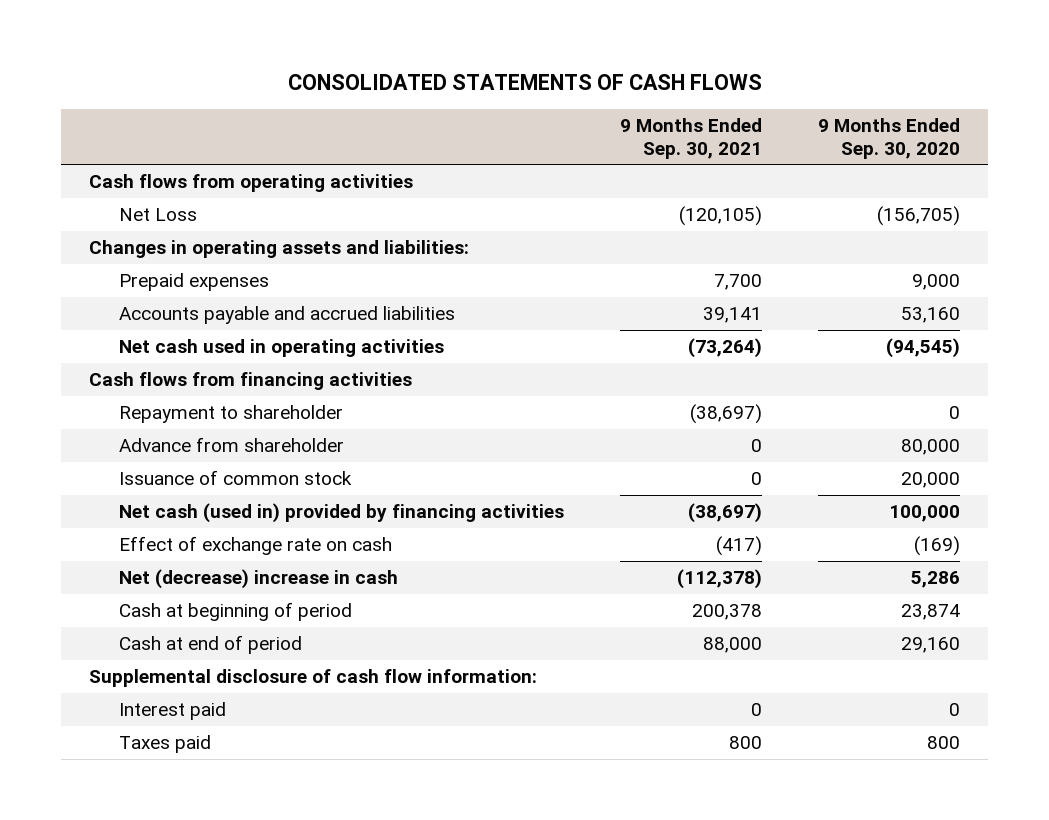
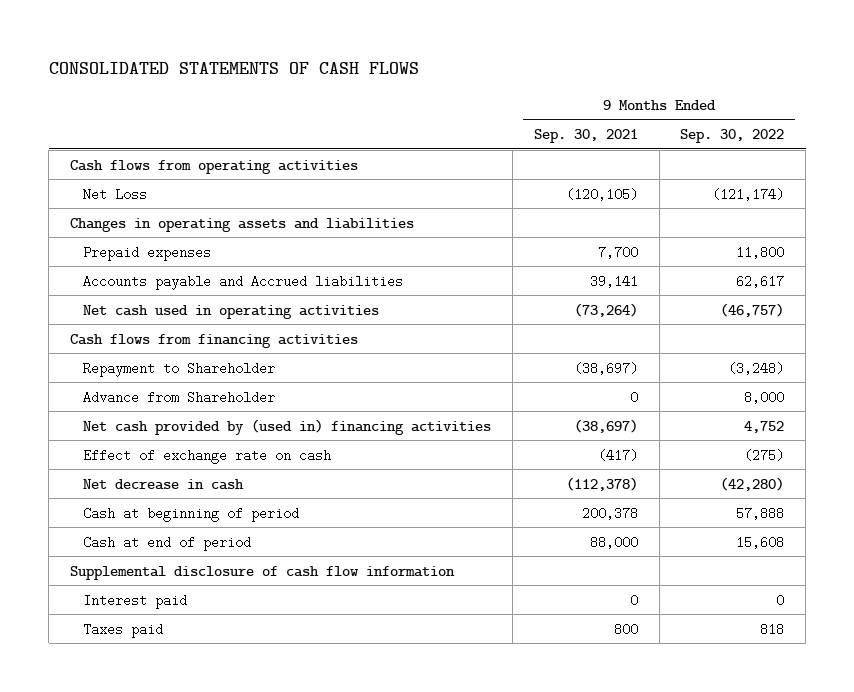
[817,118,960,159] 9 Months Ended Sep. 30, 2020 -> none
none -> [680,128,785,143] Sep. 30, 2022
[89,239,470,258] Changes in operating assets and liabilities: -> [69,217,414,232] Changes in operating assets and liabilities
[118,305,455,324] Accounts payable and accrued liabilities -> [82,274,403,290] Accounts payable and Accrued liabilities
[118,469,352,485] Issuance of common stock -> none
[118,404,343,423] Repayment to shareholder -> [82,361,275,377] Repayment to Shareholder
[118,436,344,452] Advance from shareholder -> [82,390,275,404] Advance from Shareholder
[118,502,564,523] Net cash (used in) provided by financing activities -> [82,418,491,435] Net cash provided by (used in) financing activities
[118,568,398,589] Net (decrease) increase in cash -> [82,478,244,490] Net decrease in cash
[89,668,538,687] Supplemental disclosure of cash flow information: -> [69,565,455,580] Supplemental disclosure of cash flow information

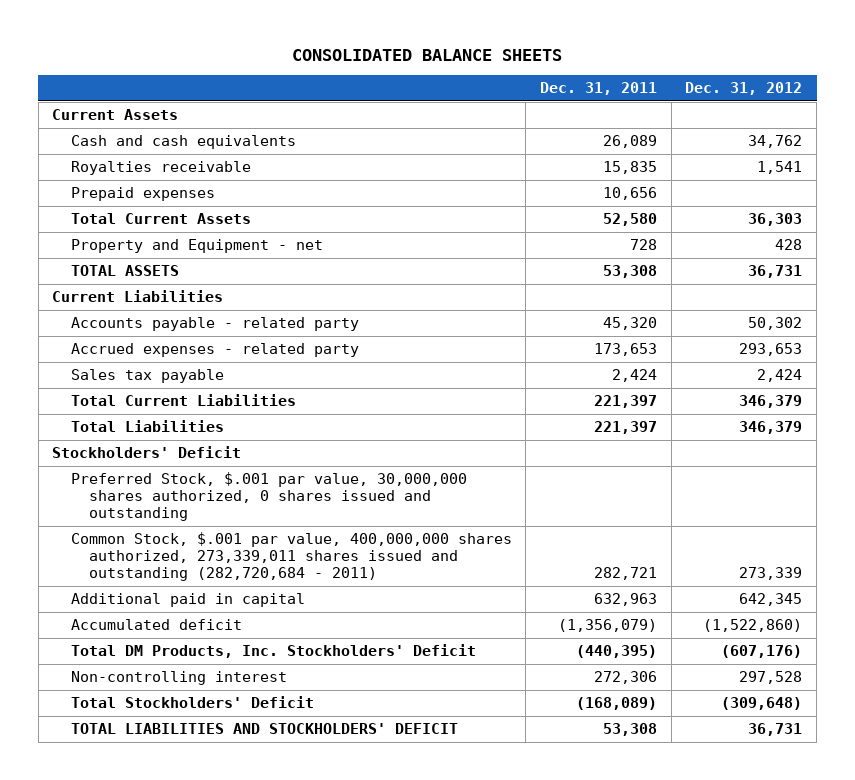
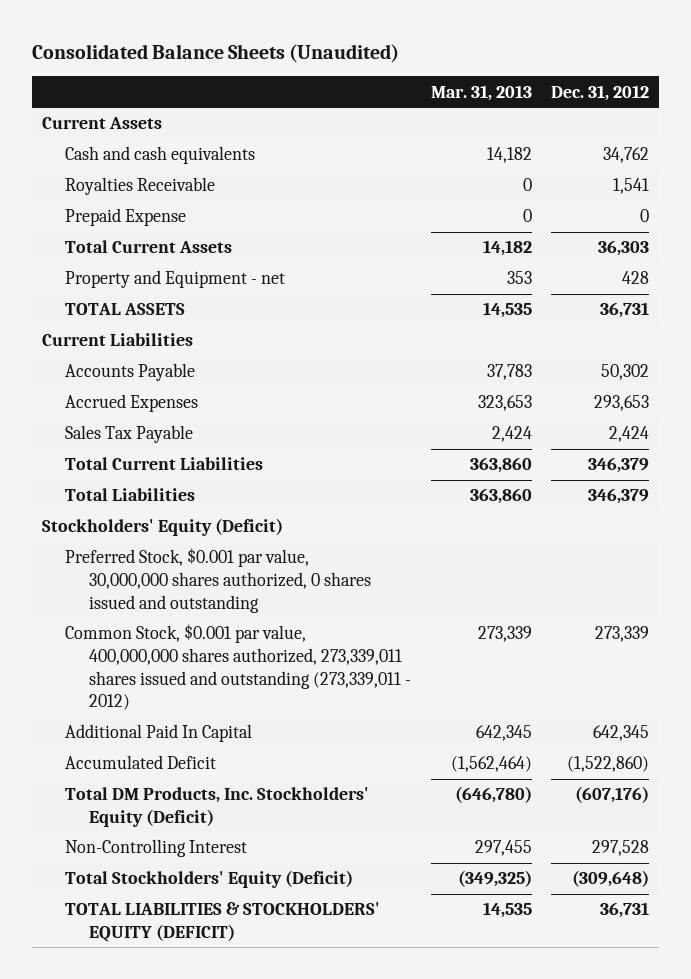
[292,48,563,61] CONSOLIDATED BALANCE SHEETS -> [31,43,399,63] Consolidated Balance Sheets (Unaudited)
[540,82,658,96] Dec. 31, 2011 -> none
none -> [430,84,532,101] Mar. 31, 2013
[70,187,215,202] Prepaid expenses -> none
[70,161,251,176] Royalties receivable -> [65,177,216,196] Royalties Receivable
none -> [65,208,187,227] Prepaid Expense
[70,317,359,332] Accounts payable - related party -> [65,363,196,382] Accounts Payable
[70,343,359,358] Accrued expenses - related party -> [65,394,199,413] Accrued Expenses
[70,369,224,384] Sales tax payable -> [65,425,194,444] Sales Tax Payable
[52,446,242,459] Stockholders' Deficit -> [41,518,283,537] Stockholders' Equity (Deficit)
[70,472,467,522] Preferred Stock, $.001 par value, 30,000,000 shares authorized, 0 shares issued and outstanding -> [65,548,371,613] Preferred Stock, $0.001 par value, 30,000,000 shares authorized, 0 shares issued and outstanding
[70,532,512,582] Common Stock, $.001 par value, 400,000,000 shares authorized, 273,339,011 shares issued and outstanding (282,720,684 - 2011) -> [65,624,411,711] Common Stock, $0.001 par value, 400,000,000 shares authorized, 273,339,011 shares issued and outstanding (273,339,011 - 2012)
[70,593,305,608] Additional paid in capital -> [65,724,253,743] Additional Paid In Capital
[70,619,242,631] Accumulated deficit -> [65,755,217,770] Accumulated Deficit
[70,644,476,659] Total DM Products, Inc. Stockholders' Deficit -> [65,787,370,828] Total DM Products, Inc. Stockholders' Equity (Deficit)
[70,671,287,686] Non-controlling interest -> [65,839,248,858] Non-Controlling Interest
[70,696,314,709] Total Stockholders' Deficit -> [65,870,354,889] Total Stockholders' Equity (Deficit)
[70,723,458,735] TOTAL LIABILITIES AND STOCKHOLDERS' DEFICIT -> [65,902,381,943] TOTAL LIABILITIES & STOCKHOLDERS' EQUITY (DEFICIT)

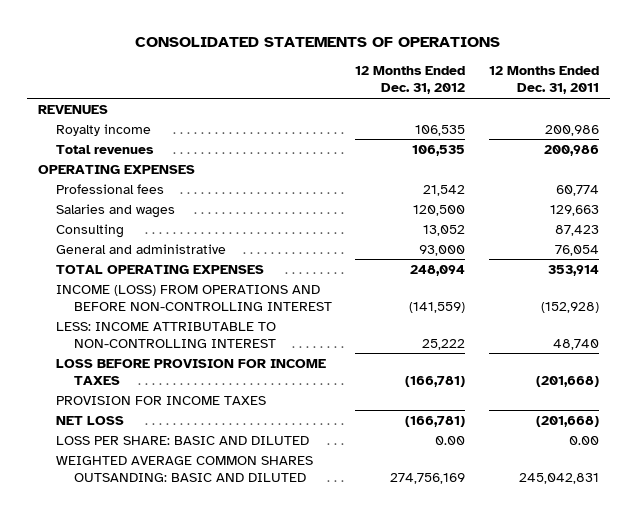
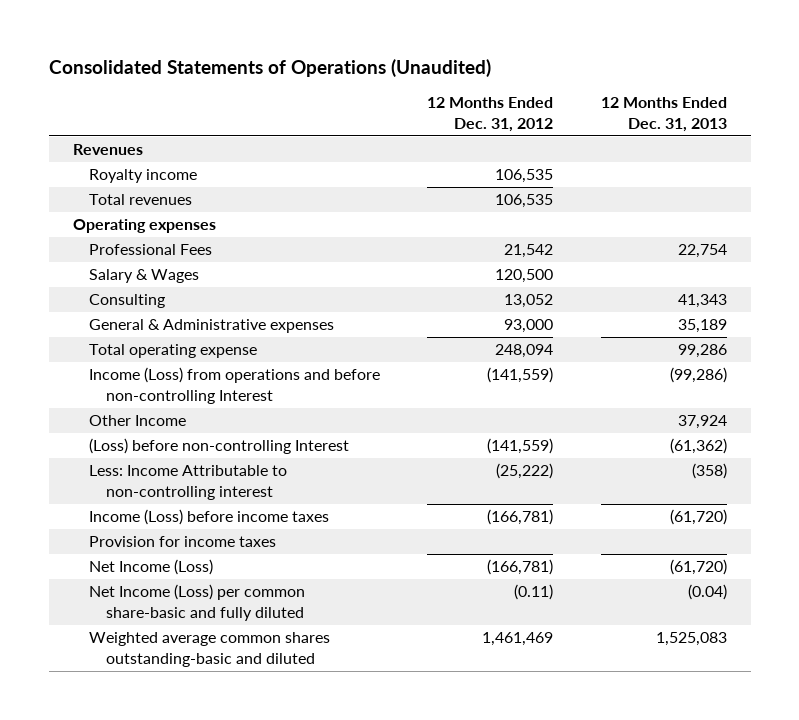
[135,37,501,48] CONSOLIDATED STATEMENTS OF OPERATIONS -> [48,58,491,77] Consolidated Statements of Operations (Unaudited)
[488,66,599,95] 12 Months Ended Dec. 31, 2011 -> none
none -> [600,97,727,132] 12 Months Ended Dec. 31, 2013
[38,104,109,114] REVENUES -> [72,144,143,156] Revenues
[38,164,196,174] OPERATING EXPENSES -> [72,219,216,234] Operating expenses
[56,183,165,194] Professional fees -> [89,244,213,256] Professional Fees
[56,203,176,218] Salaries and wages -> [89,269,200,284] Salary & Wages
[56,243,227,254] General and administrative -> [89,319,335,334] General & Administrative expenses
[56,264,265,274] TOTAL OPERATING EXPENSES -> [89,344,258,359] Total operating expense
none -> [89,367,381,404] Income (Loss) from operations and before non-controlling Interest
none -> [89,415,187,427] Other Income
[56,284,333,311] INCOME (LOSS) FROM OPERATIONS AND BEFORE NON-CONTROLLING INTEREST -> [89,438,350,455] (Loss) before non-controlling Interest
[56,321,277,348] LESS: INCOME ATTRIBUTABLE TO NON-CONTROLLING INTEREST -> [89,465,288,500] Less: Income Attributable to non-controlling interest
[422,338,466,350] 25,222 -> [496,463,554,480] (25,222)
[56,358,327,385] LOSS BEFORE PROVISION FOR INCOME TAXES -> [89,509,330,526] Income (Loss) before income taxes
[56,395,267,405] PROVISION FOR INCOME TAXES -> [89,536,277,548] Provision for income taxes
[56,415,125,425] NET LOSS -> [89,559,214,576] Net Income (Loss)
[56,435,310,445] LOSS PER SHARE: BASIC AND DILUTED -> [89,584,306,621] Net Income (Loss) per common share-basic and fully diluted
[435,435,466,445] 0.00 -> [514,584,554,601] (0.11)
[56,455,314,482] WEIGHTED AVERAGE COMMON SHARES OUTSANDING: BASIC AND DILUTED -> [89,632,331,667] Weighted average common shares outstanding-basic and diluted
[390,472,466,484] 274,756,169 -> [482,632,554,647] 1,461,469

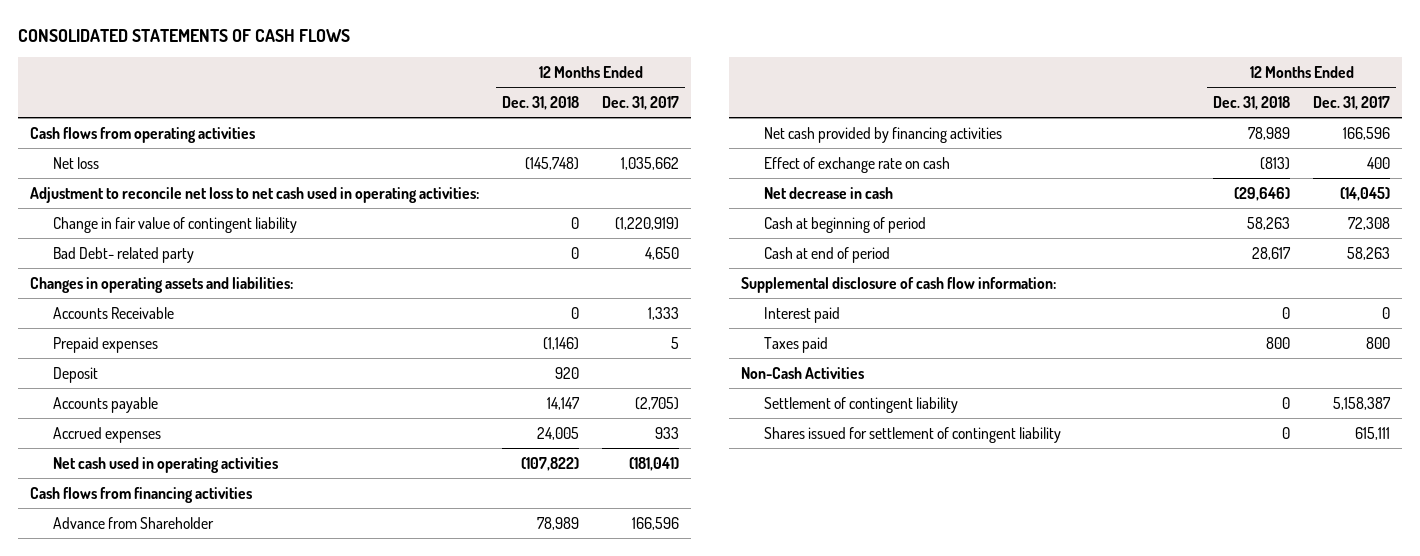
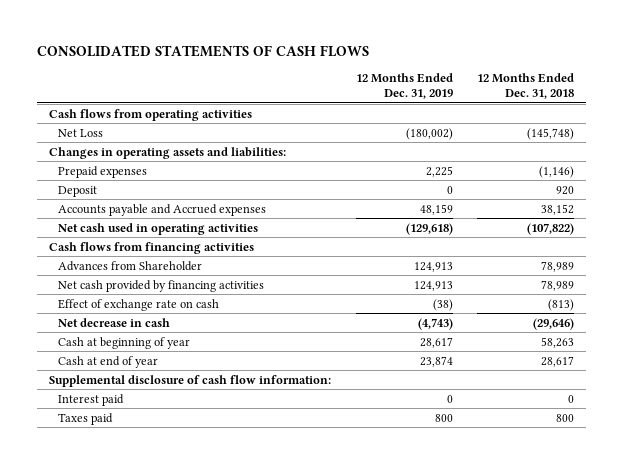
[602,95,680,110] Dec. 31, 2017 -> none
none -> [355,73,453,100] 12 Months Ended Dec. 31, 2019
[29,186,479,203] Adjustment to reconcile net loss to net cash used in operating activities: -> none
[53,216,298,233] Change in fair value of contingent liability -> none
[53,246,195,263] Bad Debt- related party -> none
[53,156,100,169] Net loss -> [58,128,104,137] Net Loss
[53,306,175,319] Accounts Receivable -> none
[53,396,159,413] Accounts payable -> none
[53,426,162,443] Accrued expenses -> none
none -> [58,203,267,216] Accounts payable and Accrued expenses
[53,516,215,529] Advance from Shareholder -> [58,260,203,271] Advances from Shareholder
[764,216,927,233] Cash at beginning of period -> [58,336,191,349] Cash at beginning of year
[764,246,891,263] Cash at end of period -> [58,355,159,368] Cash at end of year
[740,366,864,379] Non-Cash Activities -> none
[764,396,959,413] Settlement of contingent liability -> none
[764,426,1062,443] Shares issued for settlement of contingent liability -> none

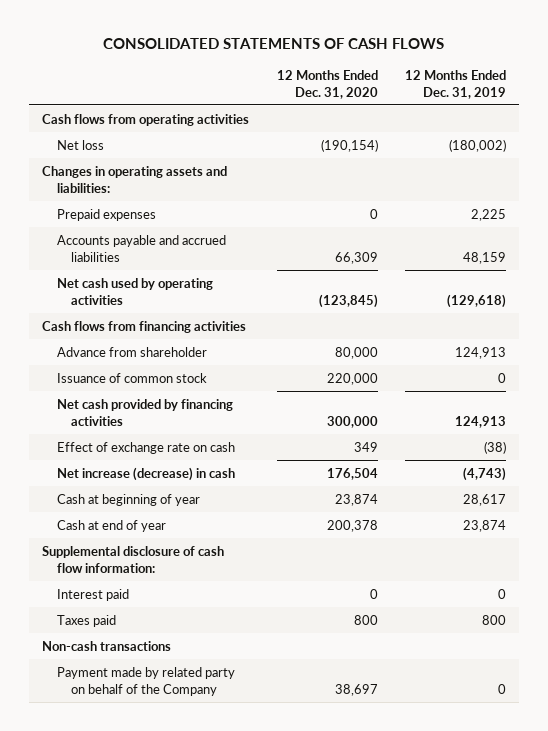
[476,73,574,100] 12 Months Ended Dec. 31, 2018 -> none
none -> [276,69,378,99] 12 Months Ended Dec. 31, 2020
[58,128,104,137] Net Loss -> [56,139,104,150] Net loss
[58,185,98,197] Deposit -> none
[58,203,267,216] Accounts payable and Accrued expenses -> [56,234,226,262] Accounts payable and accrued liabilities
[58,222,259,235] Net cash used in operating activities -> [56,277,213,305] Net cash used by operating activities
[58,260,203,271] Advances from Shareholder -> [56,346,207,357] Advance from shareholder
none -> [56,372,207,383] Issuance of common stock
[58,317,171,327] Net decrease in cash -> [56,466,235,481] Net increase (decrease) in cash
none -> [42,640,172,651] Non-cash transactions
none -> [56,666,235,696] Payment made by related party on behalf of the Company

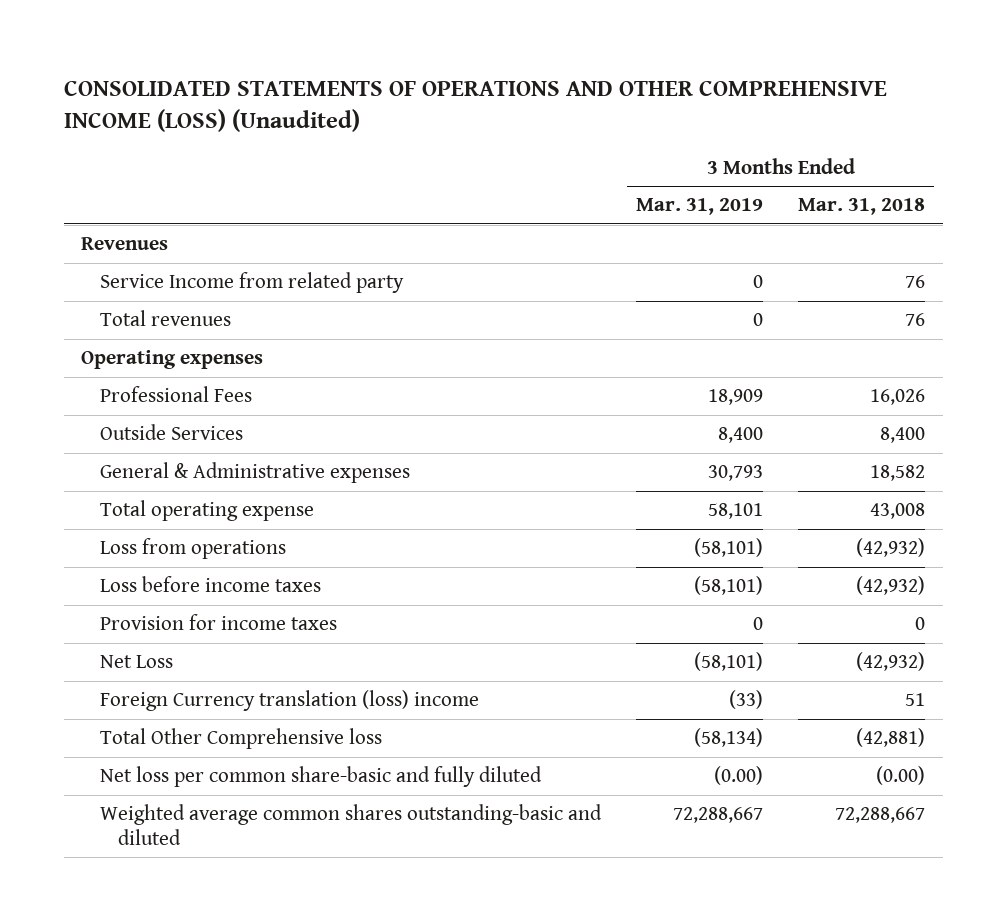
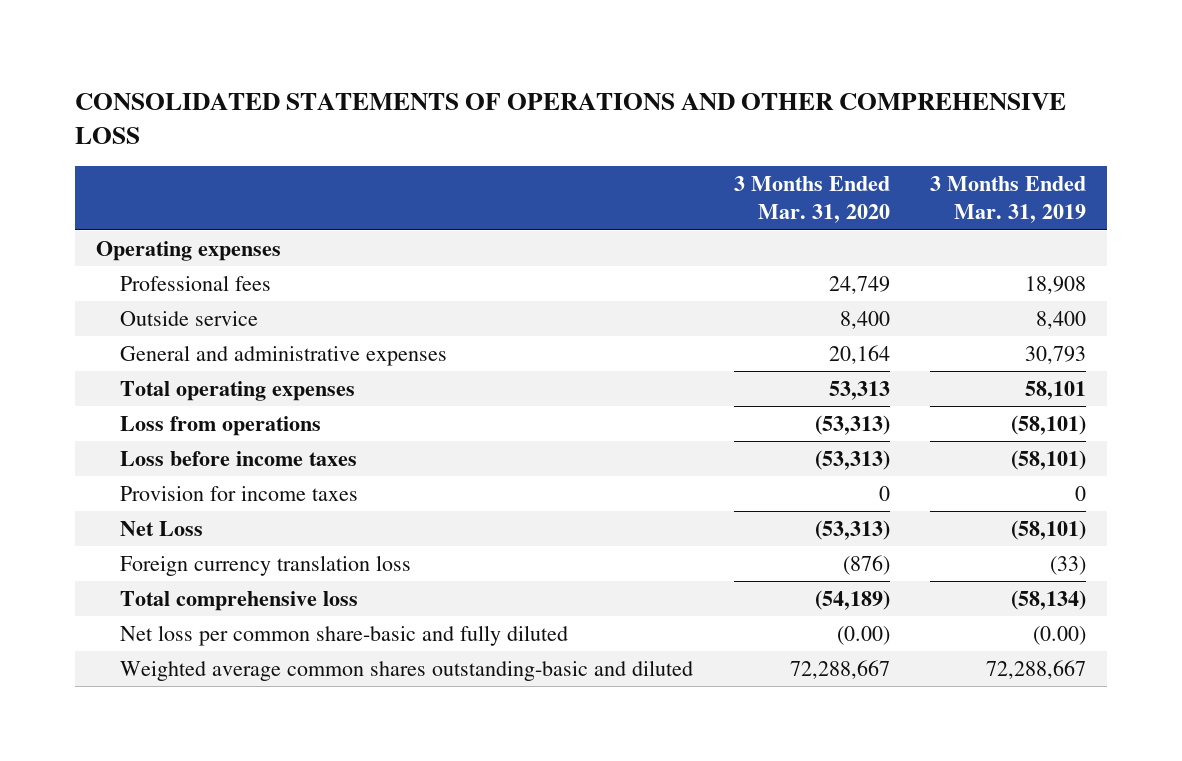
[63,80,887,132] CONSOLIDATED STATEMENTS OF OPERATIONS AND OTHER COMPREHENSIVE INCOME (LOSS) (Unaudited) -> [75,92,1067,145] CONSOLIDATED STATEMENTS OF OPERATIONS AND OTHER COMPREHENSIVE LOSS
[798,198,926,216] Mar. 31, 2018 -> none
none -> [733,176,890,224] 3 Months Ended Mar. 31, 2020
[81,237,169,251] Revenues -> none
[99,272,404,294] Service Income from related party -> none
[99,310,231,327] Total revenues -> none
[99,386,252,403] Professional Fees -> [119,274,271,291] Professional fees
[707,389,763,406] 18,909 -> [1025,275,1087,294] 18,908
[99,424,243,441] Outside Services -> [119,310,258,326] Outside service
[99,462,410,484] General & Administrative expenses -> [119,344,447,366] General and administrative expenses
[99,500,314,522] Total operating expense -> [119,380,355,401] Total operating expenses
[99,690,479,712] Foreign Currency translation (loss) income -> [119,554,411,576] Foreign currency translation loss
[99,728,382,750] Total Other Comprehensive loss -> [119,590,358,611] Total comprehensive loss

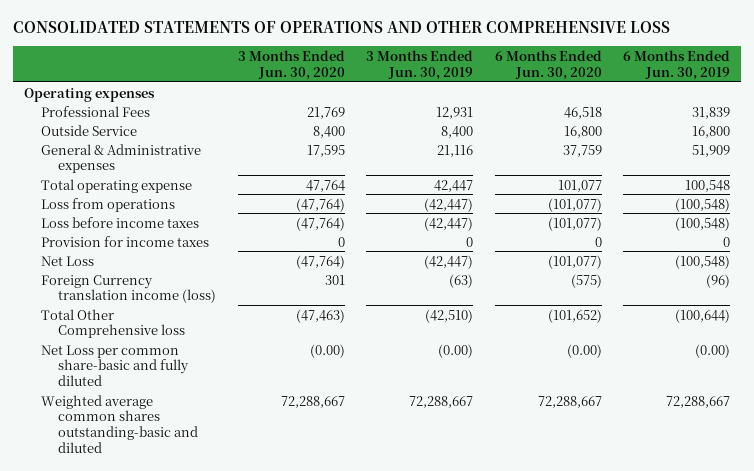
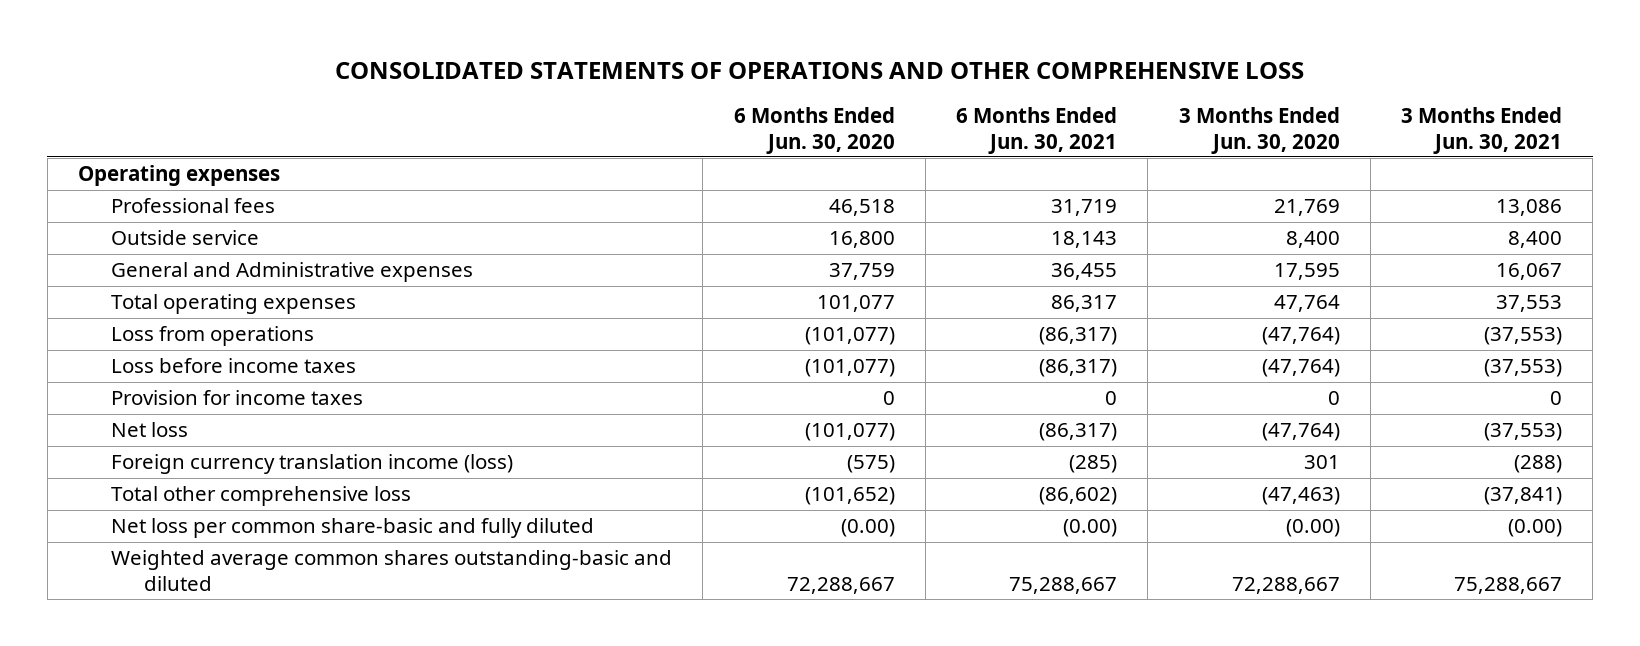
[366,49,474,80] 3 Months Ended Jun. 30, 2019 -> none
[623,49,731,80] 6 Months Ended Jun. 30, 2019 -> none
none -> [956,107,1118,154] 6 Months Ended Jun. 30, 2021
none -> [1401,107,1563,154] 3 Months Ended Jun. 30, 2021
[40,105,150,117] Professional Fees -> [110,198,275,214] Professional fees
[40,124,137,136] Outside Service -> [110,230,259,246] Outside service
[40,143,201,174] General & Administrative expenses -> [110,262,473,283] General and Administrative expenses
[40,178,192,193] Total operating expense -> [110,294,356,315] Total operating expenses
[40,255,94,266] Net Loss -> [110,422,188,438] Net loss
[40,274,217,304] Foreign Currency translation income (loss) -> [110,454,513,475] Foreign currency translation income (loss)
[40,308,186,339] Total Other Comprehensive loss -> [110,486,411,507] Total other comprehensive loss
[40,344,190,387] Net Loss per common share-basic and fully diluted -> [110,518,594,539] Net loss per common share-basic and fully diluted

